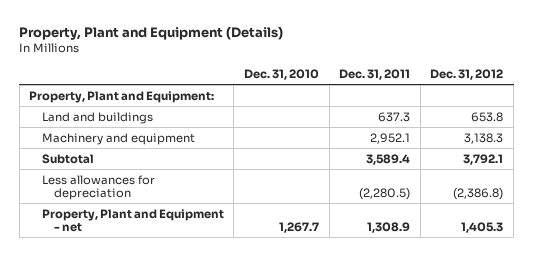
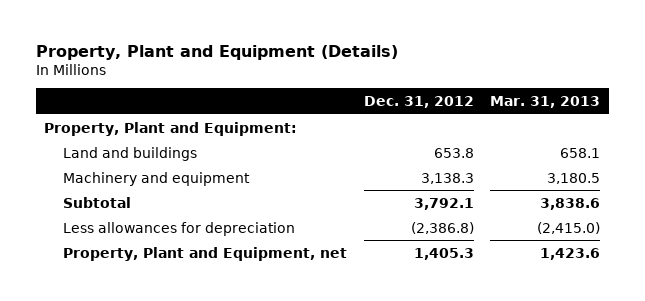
[244,69,320,81] Dec. 31, 2010 -> none
[339,69,411,81] Dec. 31, 2011 -> none
none -> [490,95,601,108] Mar. 31, 2013
[41,208,224,232] Property, Plant and Equipment - net -> [63,246,348,261] Property, Plant and Equipment, net

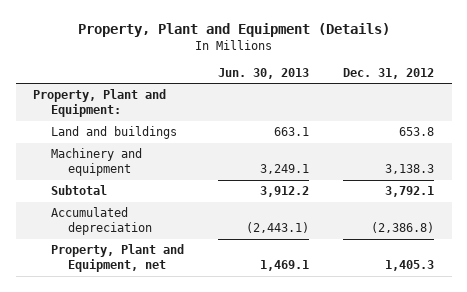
[490,95,601,108] Mar. 31, 2013 -> none
none -> [217,67,309,79] Jun. 30, 2013
[63,221,296,236] Less allowances for depreciation -> [50,207,153,236] Accumulated depreciation

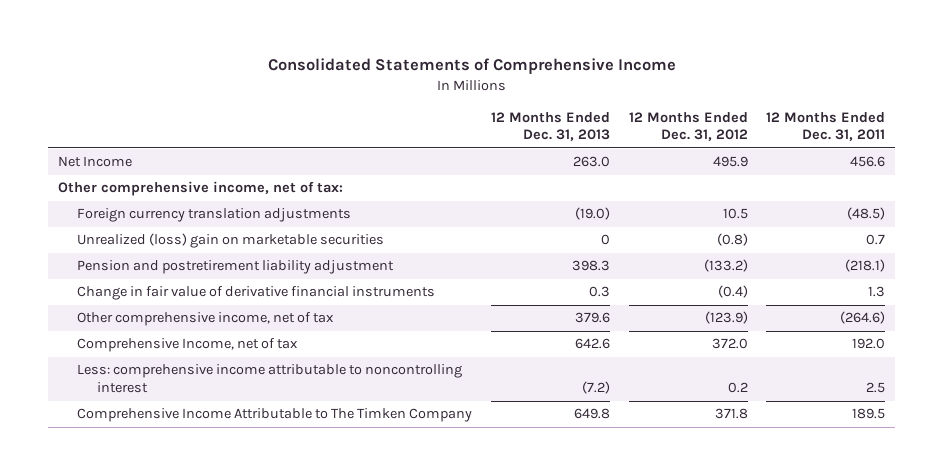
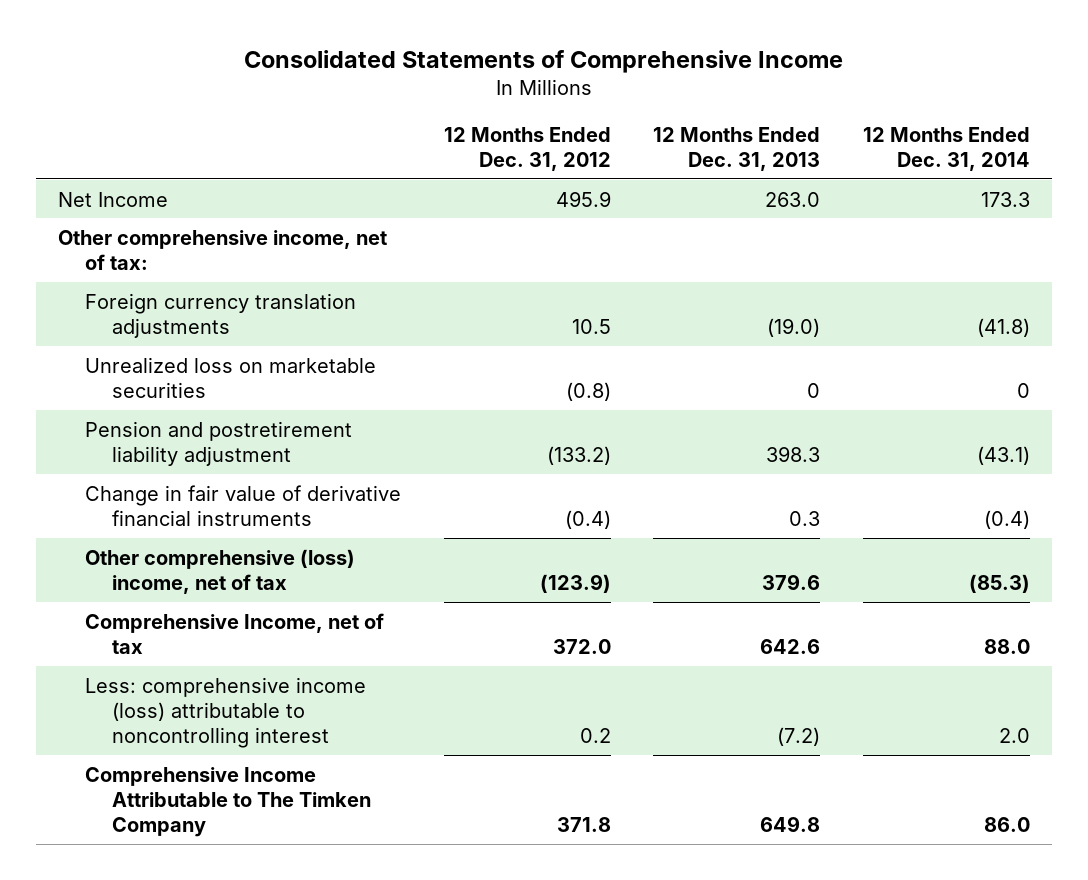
[766,111,886,142] 12 Months Ended Dec. 31, 2011 -> none
none -> [863,126,1031,171] 12 Months Ended Dec. 31, 2014
[77,233,385,249] Unrealized (loss) gain on marketable securities -> [84,356,376,398] Unrealized loss on marketable securities
[77,312,335,327] Other comprehensive income, net of tax -> [84,548,355,594] Other comprehensive (loss) income, net of tax
[77,364,463,394] Less: comprehensive income attributable to noncontrolling interest -> [84,676,366,748] Less: comprehensive income (loss) attributable to noncontrolling interest

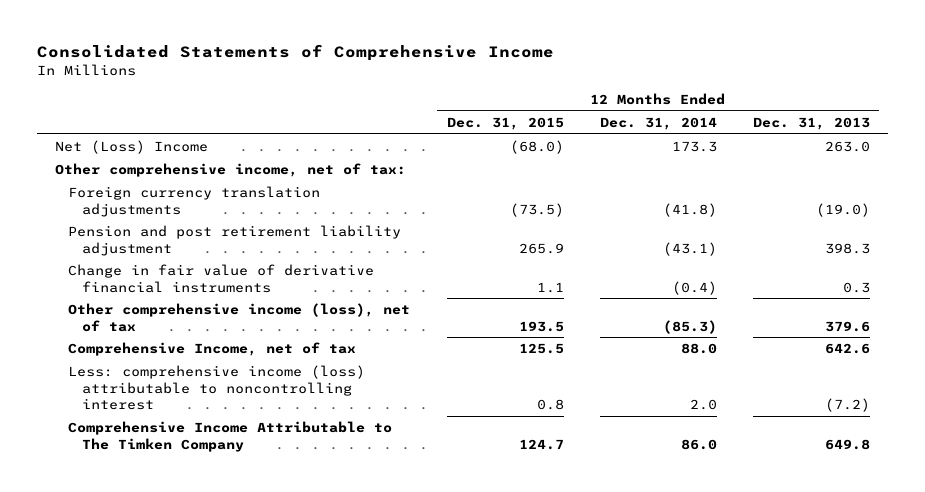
[443,126,611,171] 12 Months Ended Dec. 31, 2012 -> none
none -> [446,117,564,131] Dec. 31, 2015
[57,191,168,207] Net Income -> [54,140,208,155] Net (Loss) Income
[84,356,376,398] Unrealized loss on marketable securities -> none
[84,420,352,466] Pension and postretirement liability adjustment -> [68,225,402,256] Pension and post retirement liability adjustment
[84,548,355,594] Other comprehensive (loss) income, net of tax -> [68,303,411,332] Other comprehensive income (loss), net of tax

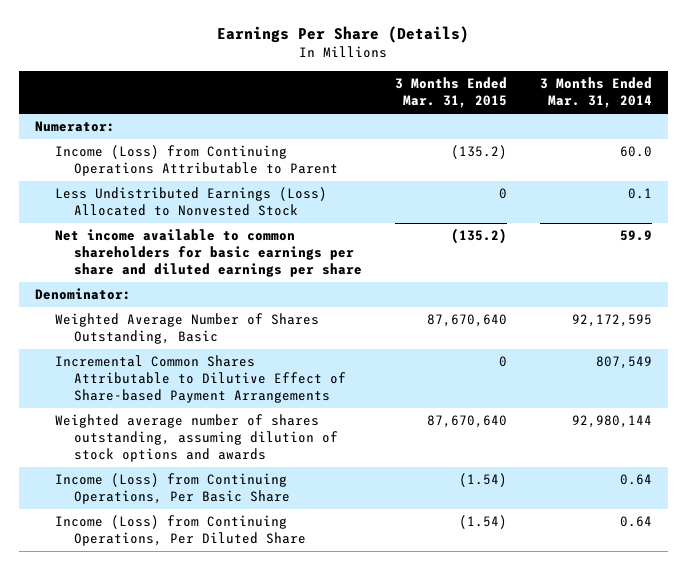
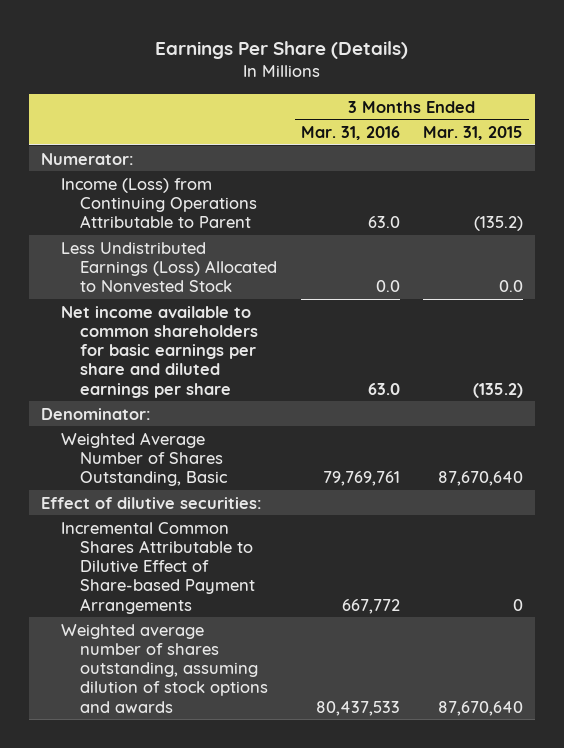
[539,77,652,109] 3 Months Ended Mar. 31, 2014 -> none
none -> [300,126,400,141] Mar. 31, 2016
[498,188,507,200] 0 -> [498,280,523,293] 0.0
none -> [40,496,262,509] Effect of dilutive securities:
[54,473,290,505] Income (Loss) from Continuing Operations, Per Basic Share -> none
[54,515,306,547] Income (Loss) from Continuing Operations, Per Diluted Share -> none

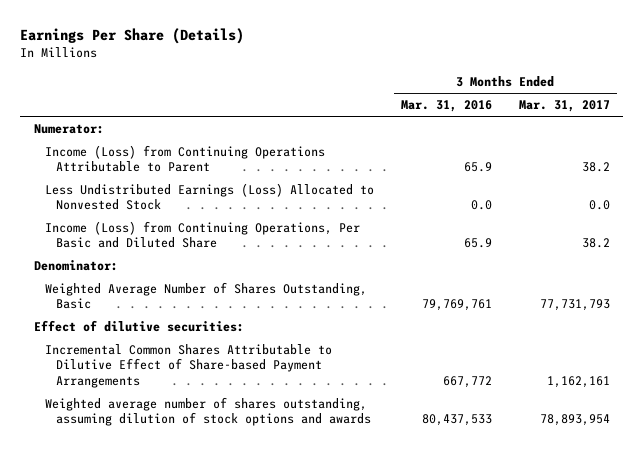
[422,126,523,141] Mar. 31, 2015 -> none
none -> [518,100,610,113] Mar. 31, 2017
[367,216,400,229] 63.0 -> [463,162,492,173] 65.9
[60,305,259,398] Net income available to common shareholders for basic earnings per share and diluted earnings per share -> none
none -> [45,220,361,249] Income (Loss) from Continuing Operations, Per Basic and Diluted Share

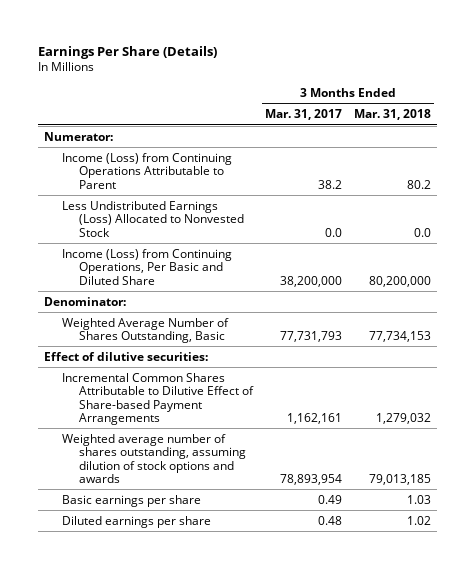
[400,100,492,113] Mar. 31, 2016 -> none
none -> [353,109,431,121] Mar. 31, 2018
[581,238,610,249] 38.2 -> [280,275,343,287] 38,200,000
none -> [61,494,201,507] Basic earnings per share
none -> [61,515,211,528] Diluted earnings per share

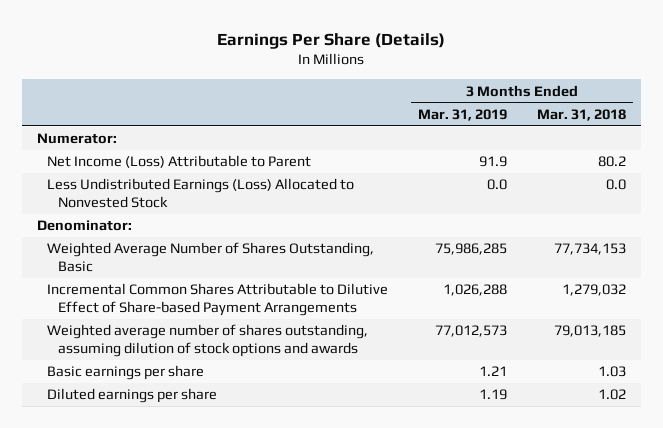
[265,109,343,121] Mar. 31, 2017 -> none
none -> [418,108,508,121] Mar. 31, 2019
[61,152,232,189] Income (Loss) from Continuing Operations Attributable to Parent -> [47,155,312,169] Net Income (Loss) Attributable to Parent
[61,248,232,285] Income (Loss) from Continuing Operations, Per Basic and Diluted Share -> none
[44,351,209,361] Effect of dilutive securities: -> none

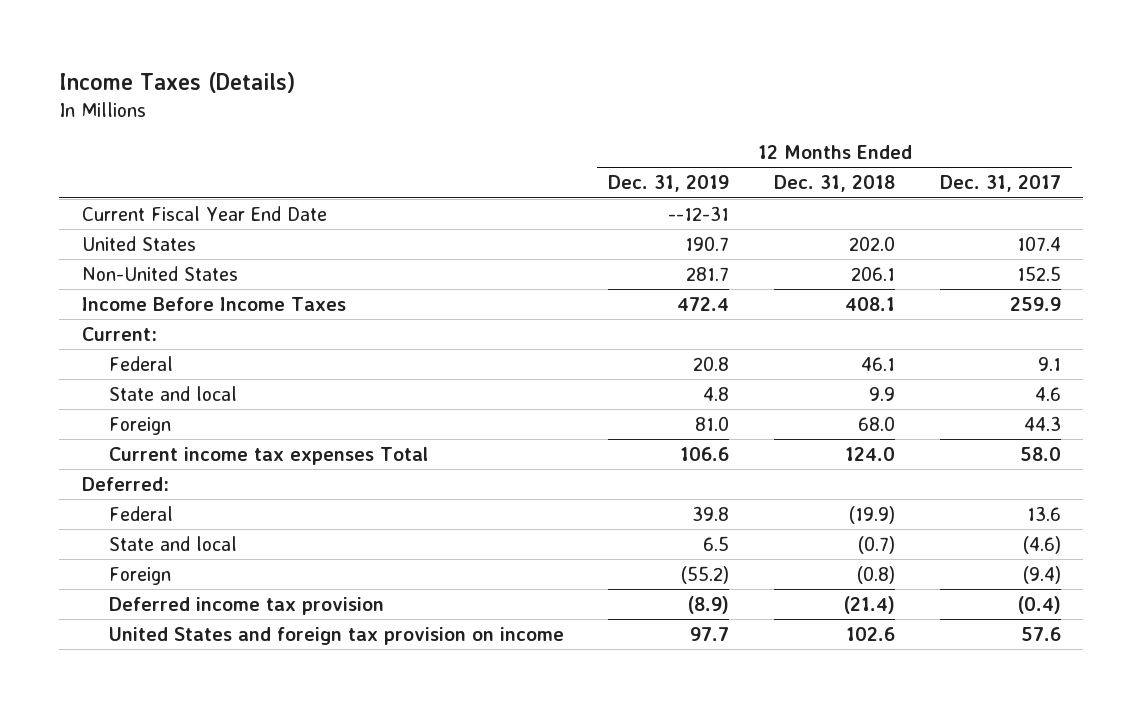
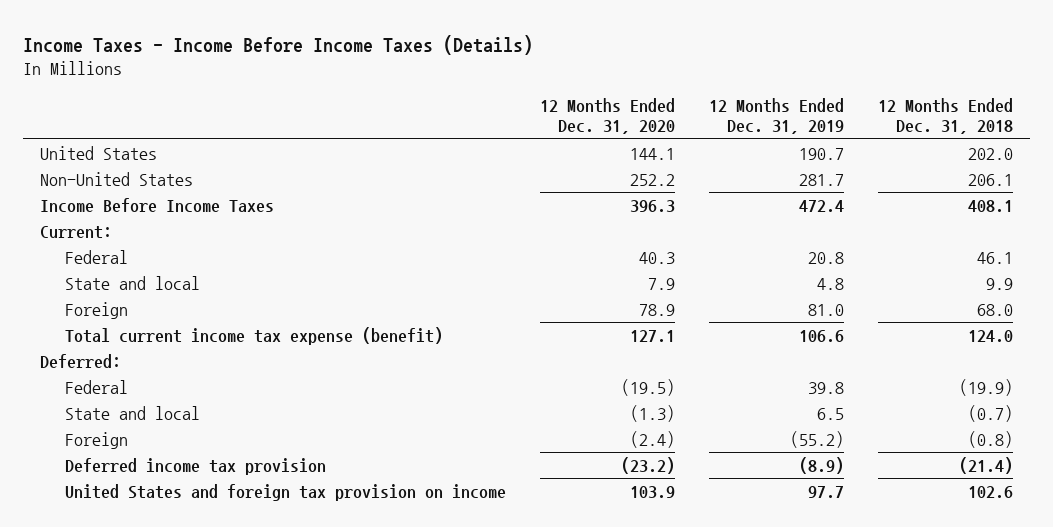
[59,72,296,94] Income Taxes (Details) -> [23,34,534,55] Income Taxes - Income Before Income Taxes (Details)
[940,175,1062,193] Dec. 31, 2017 -> none
none -> [539,97,675,135] 12 Months Ended Dec. 31, 2020
[81,205,327,221] Current Fiscal Year End Date -> none
[108,446,428,465] Current income tax expenses Total -> [64,326,443,345] Total current income tax expense (benefit)

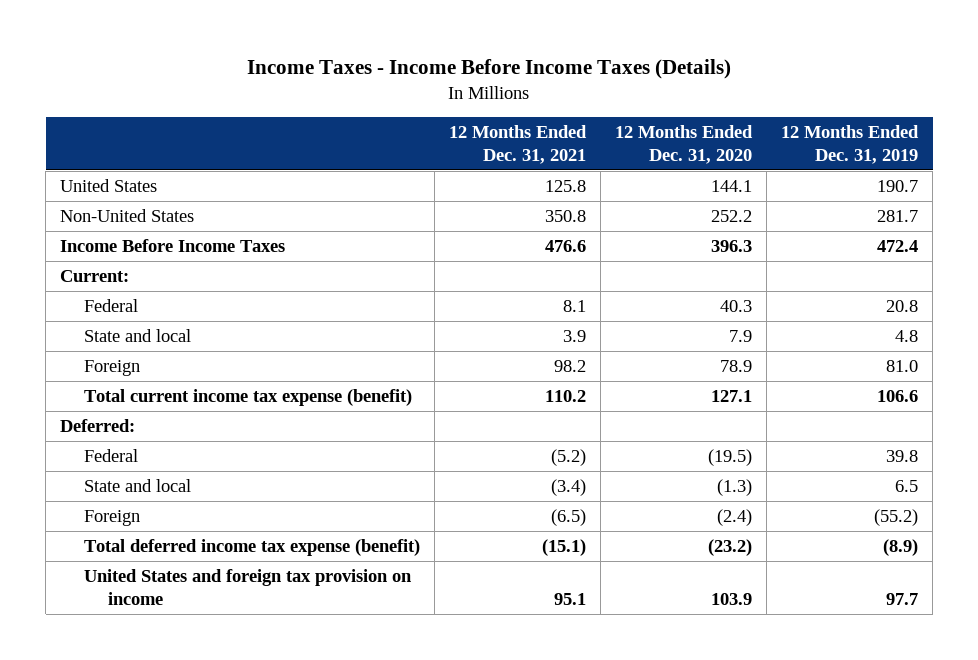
[877,97,1013,135] 12 Months Ended Dec. 31, 2018 -> none
none -> [449,125,588,165] 12 Months Ended Dec. 31, 2021
[64,457,326,475] Deferred income tax provision -> [84,538,421,556] Total deferred income tax expense (benefit)

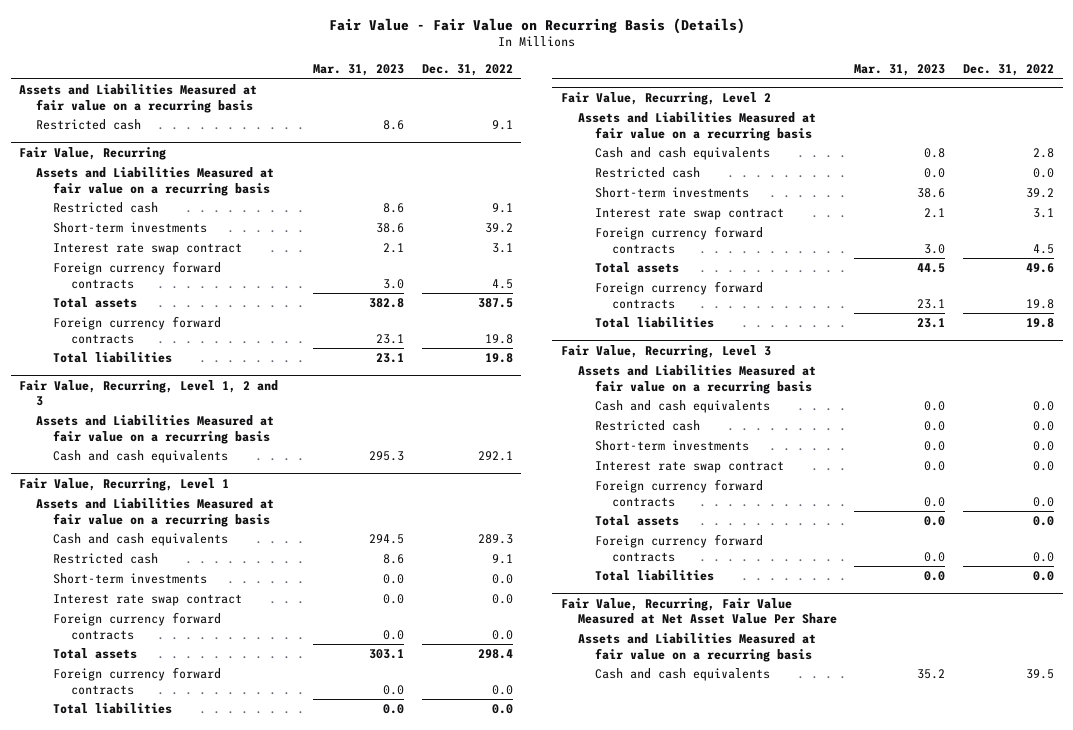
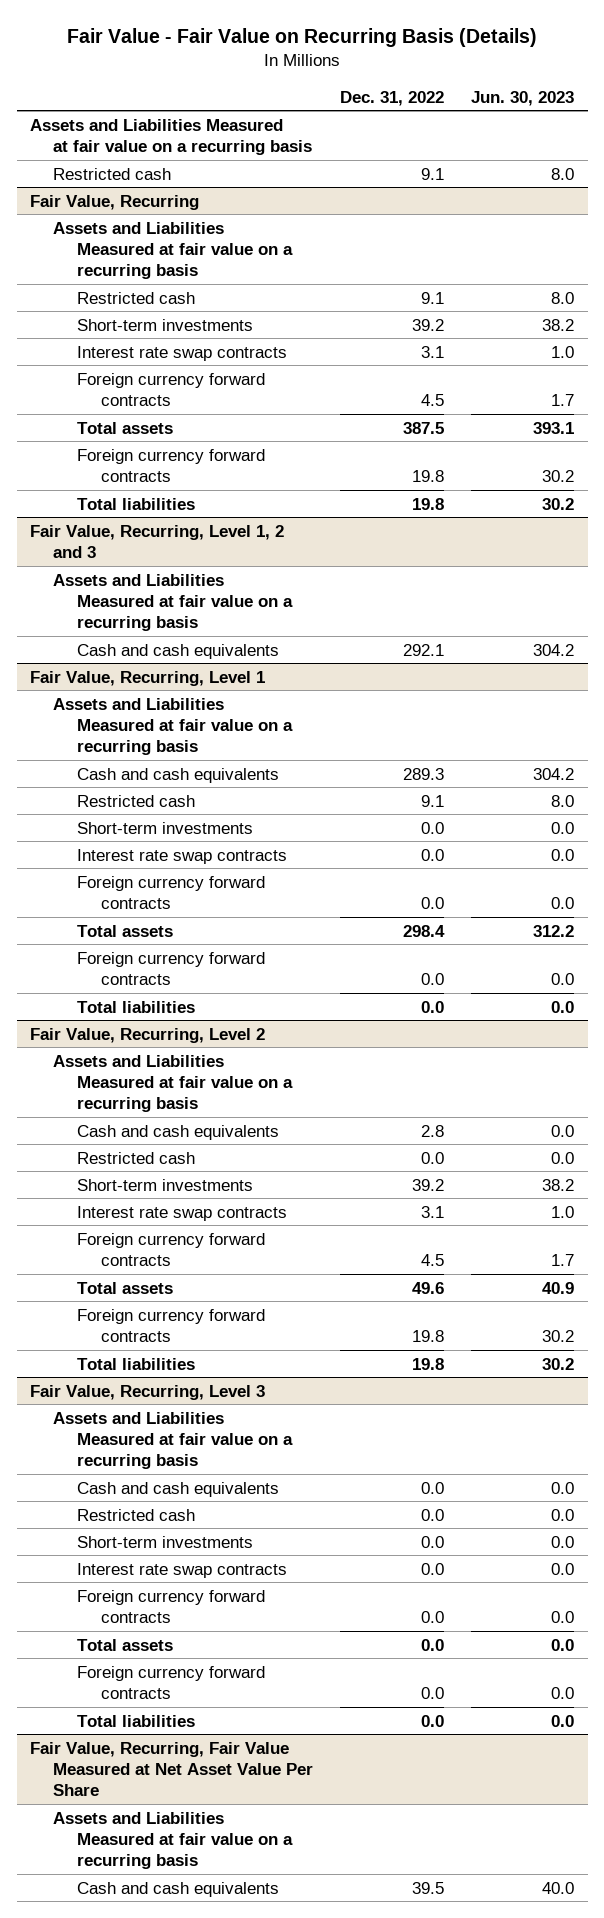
[313,64,405,77] Mar. 31, 2023 -> none
none -> [471,90,575,106] Jun. 30, 2023
[53,243,243,256] Interest rate swap contract -> [77,345,288,361] Interest rate swap contracts
[53,594,243,607] Interest rate swap contract -> [77,848,288,864] Interest rate swap contracts
[594,208,784,221] Interest rate swap contract -> [77,1205,288,1221] Interest rate swap contracts
[594,461,784,474] Interest rate swap contract -> [77,1562,288,1578] Interest rate swap contracts

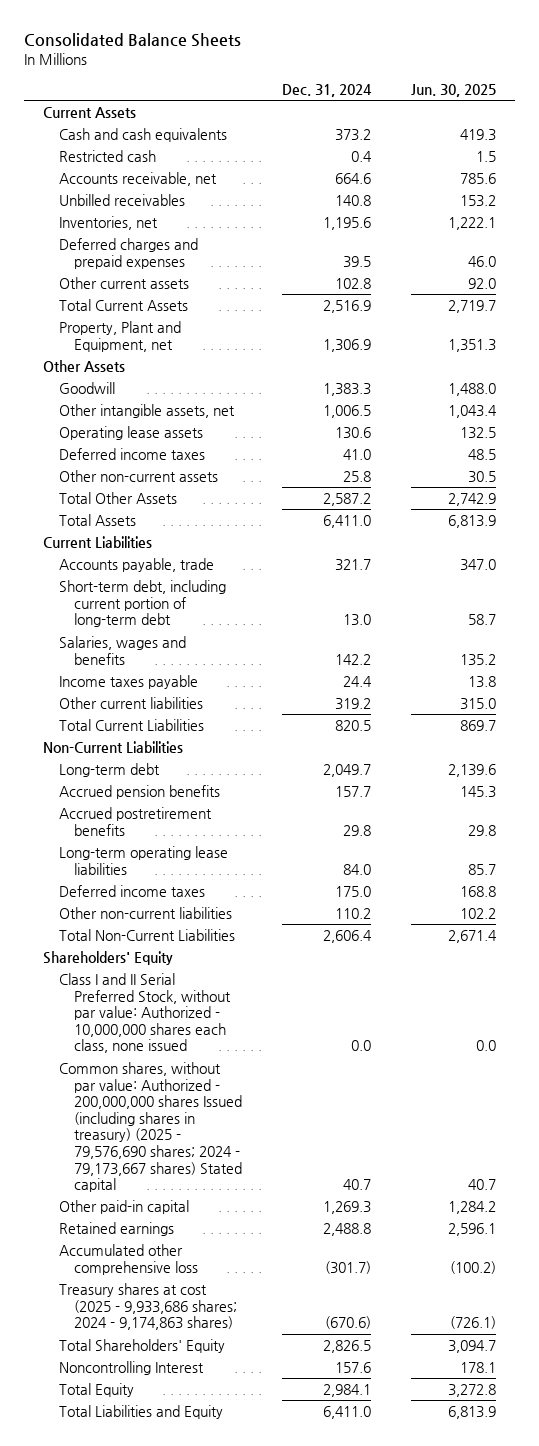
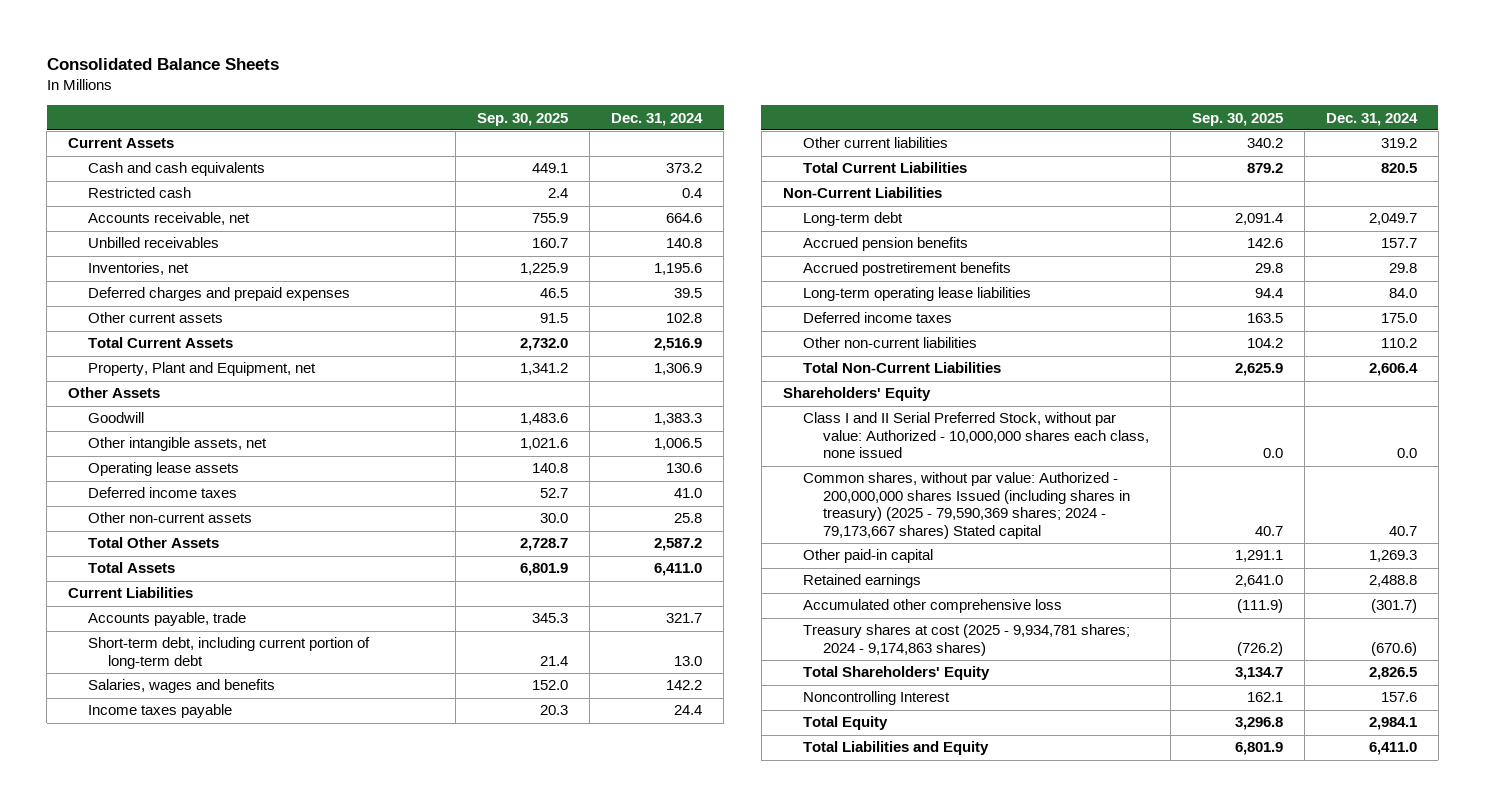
[410,84,496,98] Jun. 30, 2025 -> none
none -> [477,112,569,126] Sep. 30, 2025
[58,1062,243,1193] Common shares, without par value: Authorized - 200,000,000 shares Issued (including shares in treasury) (2025 - 79,576,690 shares; 2024 - 79,173,667 shares) Stated capital -> [802,472,1130,539] Common shares, without par value: Authorized - 200,000,000 shares Issued (including shares in treasury) (2025 - 79,590,369 shares; 2024 - 79,173,667 shares) Stated capital
[58,1283,238,1331] Treasury shares at cost (2025 - 9,933,686 shares; 2024 - 9,174,863 shares) -> [802,624,1130,656] Treasury shares at cost (2025 - 9,934,781 shares; 2024 - 9,174,863 shares)

